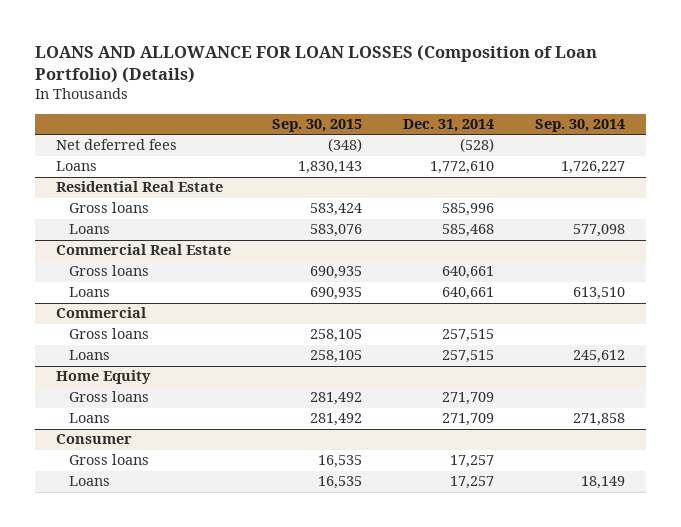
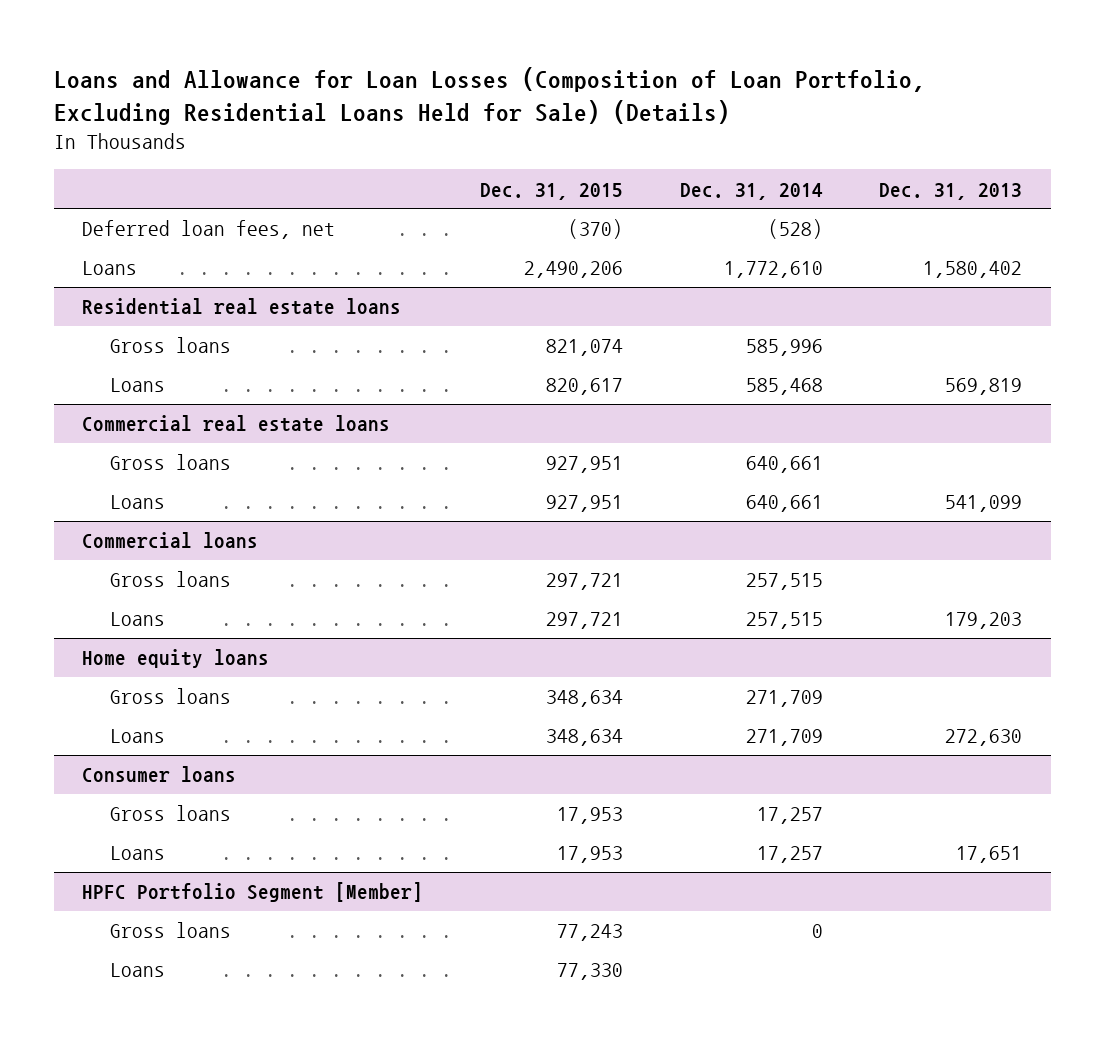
[35,44,598,83] LOANS AND ALLOWANCE FOR LOAN LOSSES (Composition of Loan Portfolio) (Details) -> [53,66,925,125] Loans and Allowance for Loan Losses (Composition of Loan Portfolio, Excluding Residential Loans Held for Sale) (Details)
[271,118,362,132] Sep. 30, 2015 -> none
[535,118,626,132] Sep. 30, 2014 -> none
none -> [479,182,623,200] Dec. 31, 2015
none -> [879,182,1023,200] Dec. 31, 2013
[55,139,177,151] Net deferred fees -> [82,220,336,240] Deferred loan fees, net
[55,181,223,193] Residential Real Estate -> [82,298,402,316] Residential real estate loans
[55,244,231,256] Commercial Real Estate -> [82,415,391,433] Commercial real estate loans
[55,307,146,319] Commercial -> [82,532,259,550] Commercial loans
[55,370,151,385] Home Equity -> [82,649,270,669] Home equity loans
[55,434,132,445] Consumer -> [82,766,237,783] Consumer loans
none -> [82,882,424,903] HPFC Portfolio Segment [Member]
none -> [110,922,232,939] Gross loans
none -> [110,963,166,978] Loans

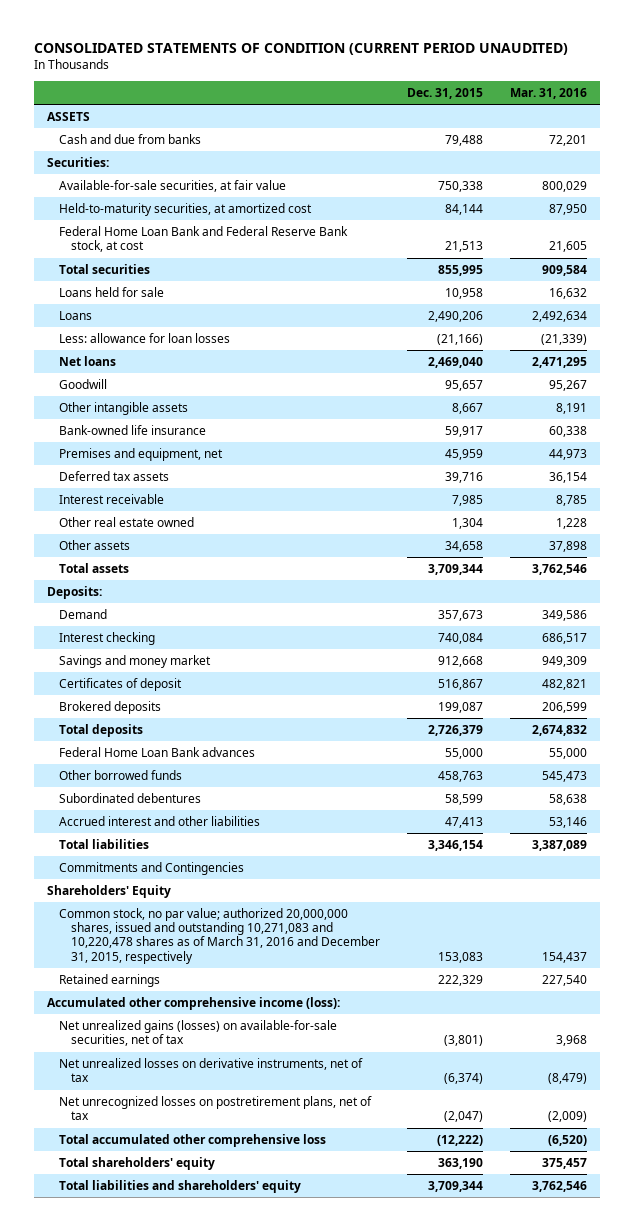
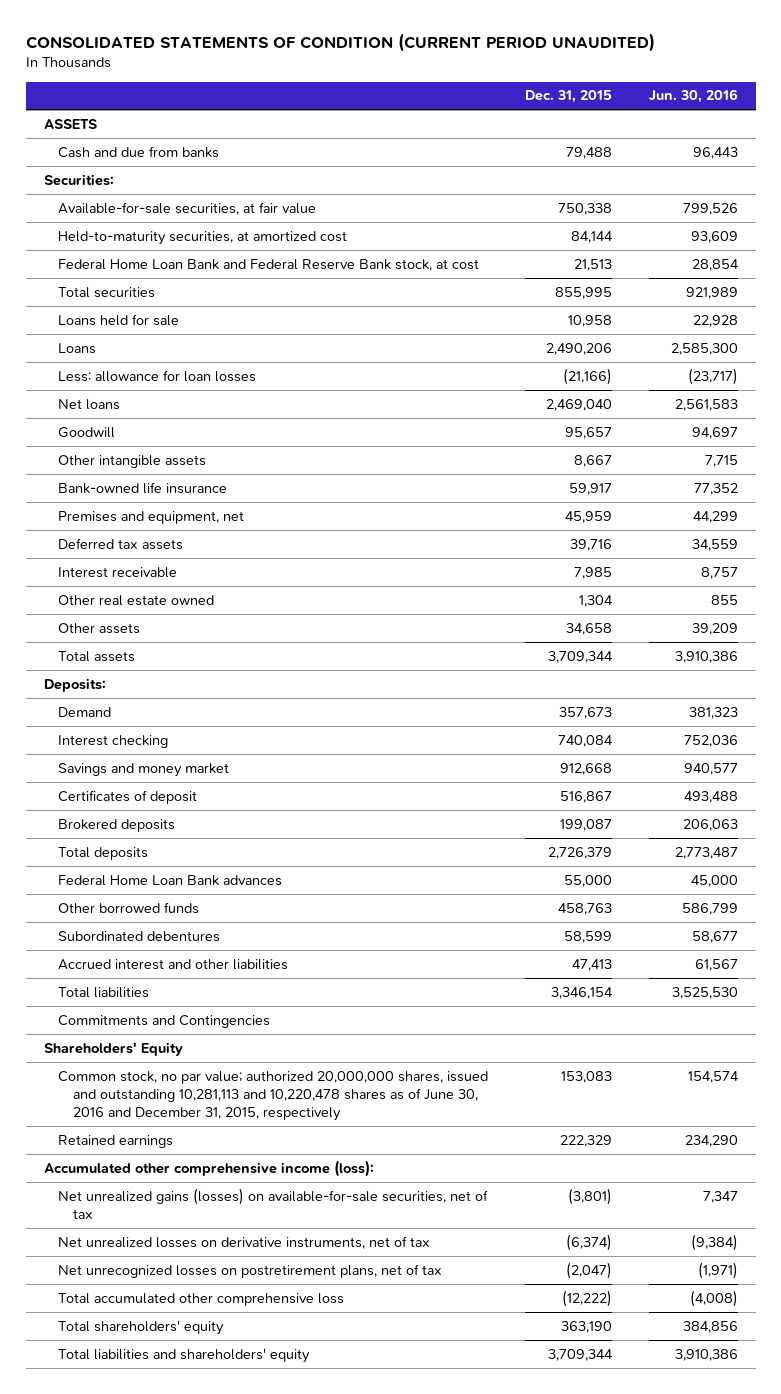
[509,87,587,99] Mar. 31, 2016 -> none
none -> [648,89,738,104] Jun. 30, 2016
[59,908,381,964] Common stock, no par value; authorized 20,000,000 shares, issued and outstanding 10,271,083 and 10,220,478 shares as of March 31, 2016 and December 31, 2015, respectively -> [58,1070,489,1122] Common stock, no par value; authorized 20,000,000 shares, issued and outstanding 10,281,113 and 10,220,478 shares as of June 30, 2016 and December 31, 2015, respectively

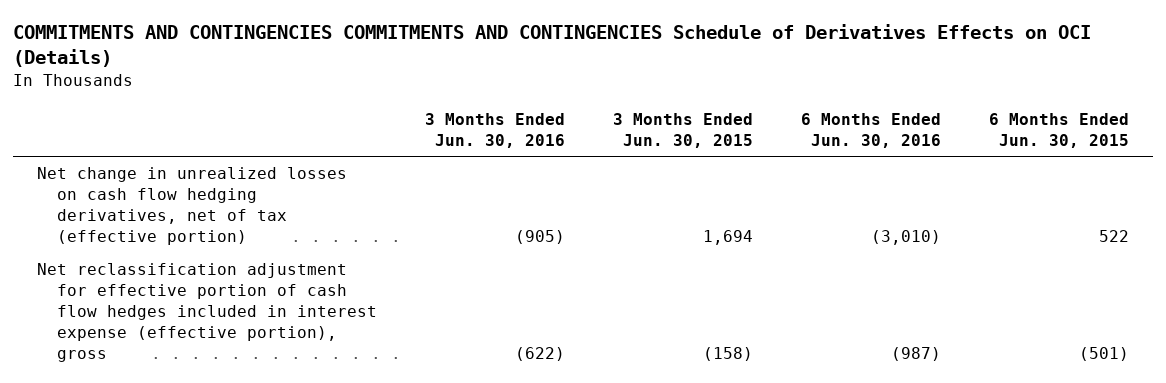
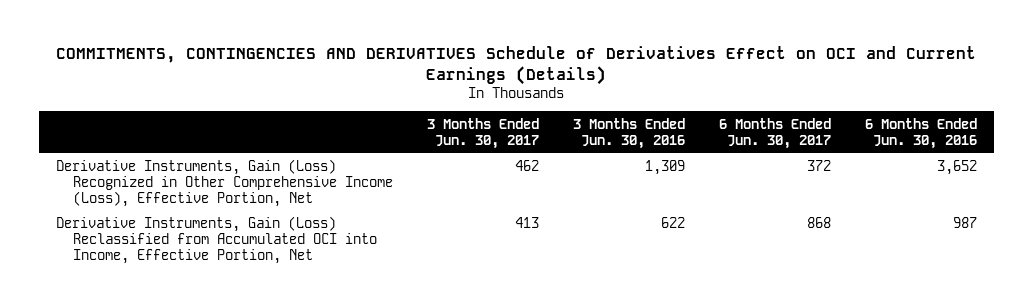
[13,23,1092,67] COMMITMENTS AND CONTINGENCIES COMMITMENTS AND CONTINGENCIES Schedule of Derivatives Effects on OCI (Details) -> [56,46,977,85] COMMITMENTS, CONTINGENCIES AND DERIVATIVES Schedule of Derivatives Effect on OCI and Current Earnings (Details)
[612,112,753,148] 3 Months Ended Jun. 30, 2015 -> none
[988,112,1129,148] 6 Months Ended Jun. 30, 2015 -> none
none -> [427,117,540,149] 3 Months Ended Jun. 30, 2017
none -> [719,117,832,149] 6 Months Ended Jun. 30, 2017
[37,263,377,363] Net reclassification adjustment for effective portion of cash flow hedges included in interest expense (effective portion), gross -> none
[37,167,348,246] Net change in unrealized losses on cash flow hedging derivatives, net of tax (effective portion) -> [55,159,394,208] Derivative Instruments, Gain (Loss) Recognized in Other Comprehensive Income (Loss), Effective Portion, Net
[514,230,565,245] (905) -> [645,160,686,176] 1,309
[870,230,941,246] (3,010) -> [937,160,978,176] 3,652
none -> [55,216,378,265] Derivative Instruments, Gain (Loss) Reclassified from Accumulated OCI into Income, Effective Portion, Net

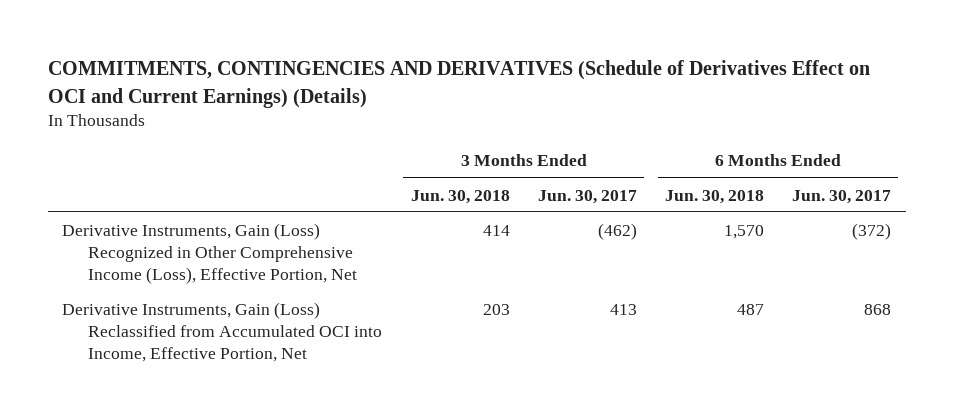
[56,46,977,85] COMMITMENTS, CONTINGENCIES AND DERIVATIVES Schedule of Derivatives Effect on OCI and Current Earnings (Details) -> [48,60,871,108] COMMITMENTS, CONTINGENCIES AND DERIVATIVES (Schedule of Derivatives Effect on OCI and Current Earnings) (Details)
[573,117,686,149] 3 Months Ended Jun. 30, 2016 -> none
[865,117,978,149] 6 Months Ended Jun. 30, 2016 -> none
none -> [410,189,510,204] Jun. 30, 2018
none -> [665,189,765,204] Jun. 30, 2018
[515,160,540,172] 462 -> [597,222,637,240] (462)
[807,160,832,172] 372 -> [852,222,892,240] (372)

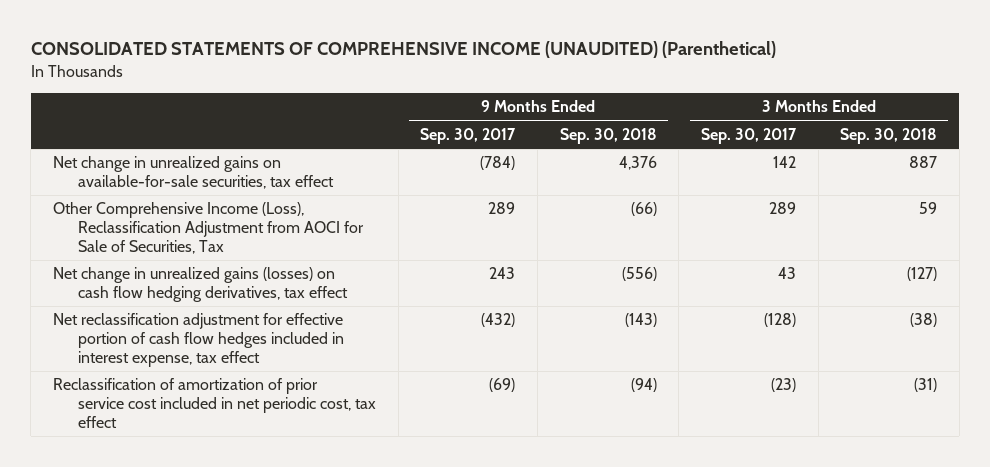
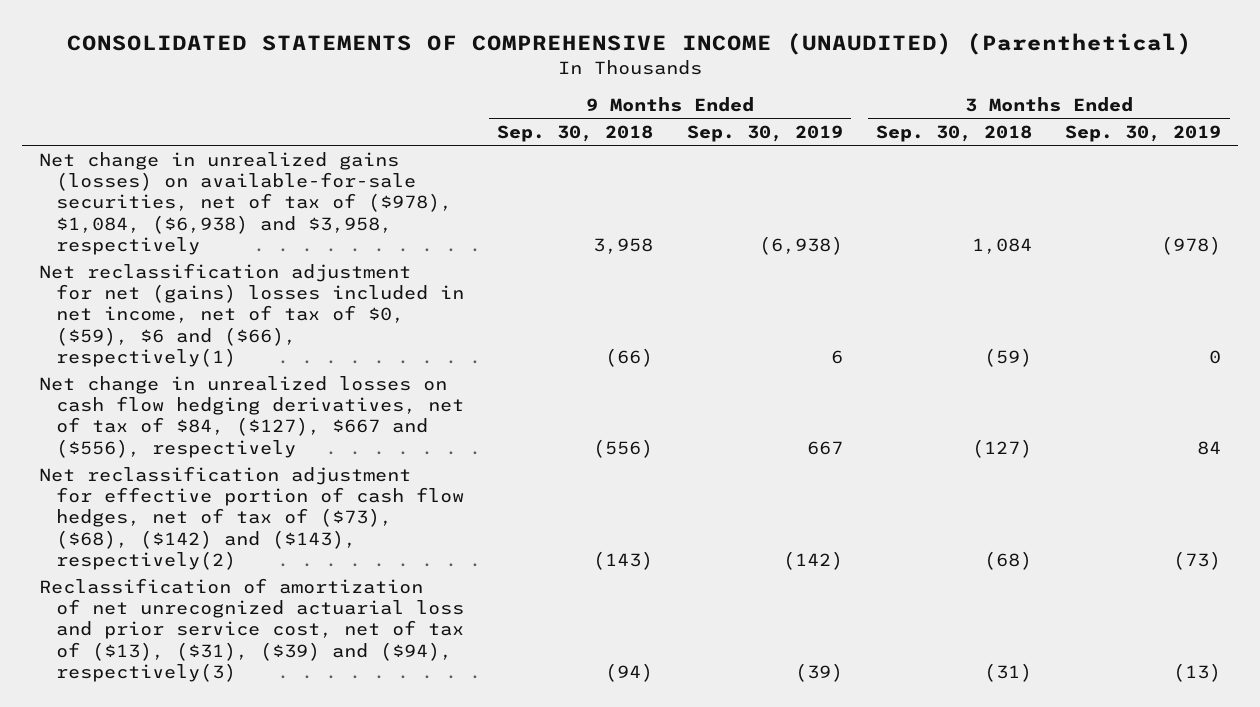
[420,127,517,144] Sep. 30, 2017 -> none
[700,127,797,144] Sep. 30, 2017 -> none
none -> [686,124,843,142] Sep. 30, 2019
none -> [1065,124,1222,142] Sep. 30, 2019
[52,156,335,190] Net change in unrealized gains on available-for-sale securities, tax effect -> [38,151,453,255] Net change in unrealized gains (losses) on available-for-sale securities, net of tax of ($978), $1,084, ($6,938) and $3,958, respectively
[618,156,657,171] 4,376 -> [593,237,654,254] 3,958
[909,156,938,169] 887 -> [971,237,1032,254] 1,084
[52,202,365,254] Other Comprehensive Income (Loss), Reclassification Adjustment from AOCI for Sale of Securities, Tax -> [38,262,465,367] Net reclassification adjustment for net (gains) losses included in net income, net of tax of $0, ($59), $6 and ($66), respectively(1)
[919,202,938,215] 59 -> [983,347,1032,367] (59)
[52,267,349,303] Net change in unrealized gains (losses) on cash flow hedging derivatives, tax effect -> [38,375,465,458] Net change in unrealized losses on cash flow hedging derivatives, net of tax of $84, ($127), $667 and ($556), respectively
[52,313,345,367] Net reclassification adjustment for effective portion of cash flow hedges included in interest expense, tax effect -> [38,465,465,570] Net reclassification adjustment for effective portion of cash flow hedges, net of tax of ($73), ($68), ($142) and ($143), respectively(2)
[910,313,938,328] (38) -> [983,550,1032,570] (68)
[52,378,377,428] Reclassification of amortization of prior service cost included in net periodic cost, tax effect -> [38,577,465,682] Reclassification of amortization of net unrecognized actuarial loss and prior service cost, net of tax of ($13), ($31), ($39) and ($94), respectively(3)

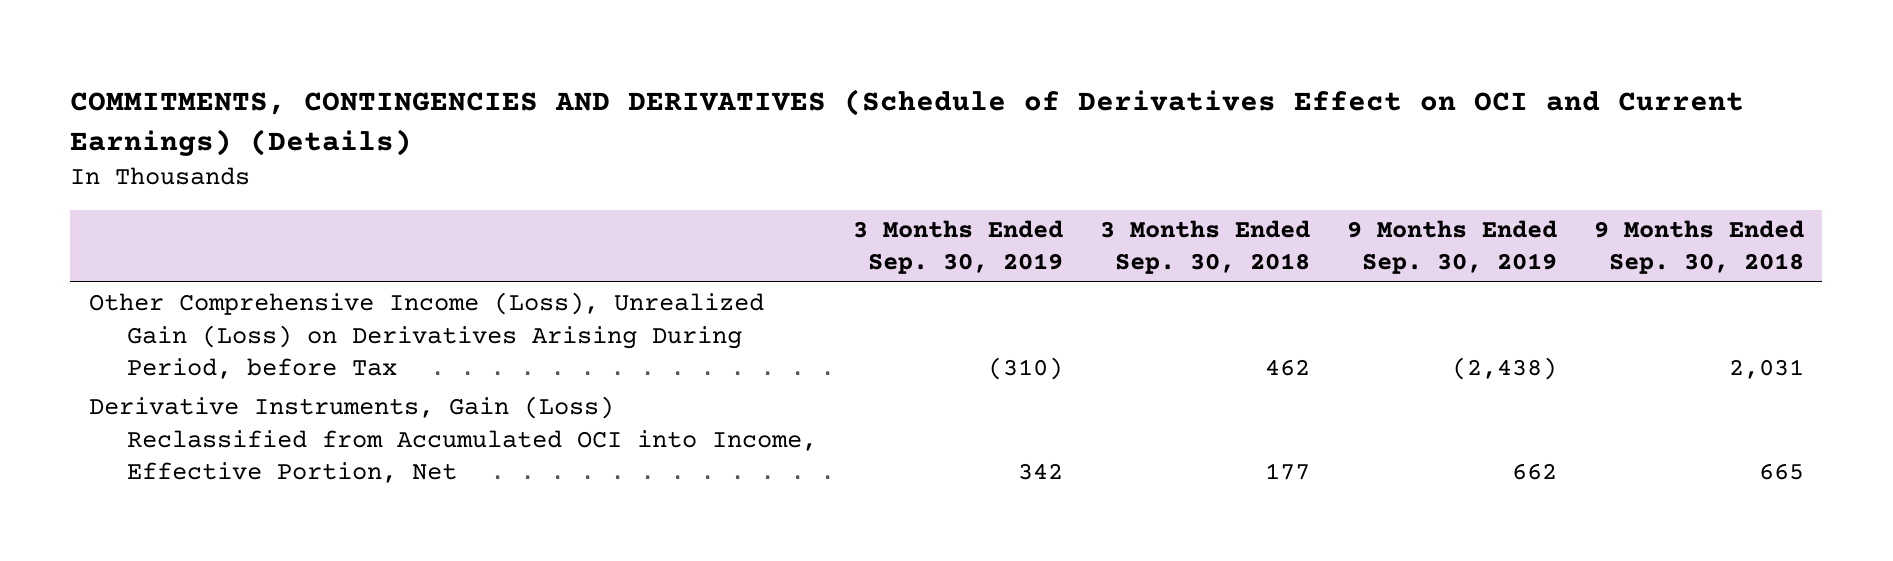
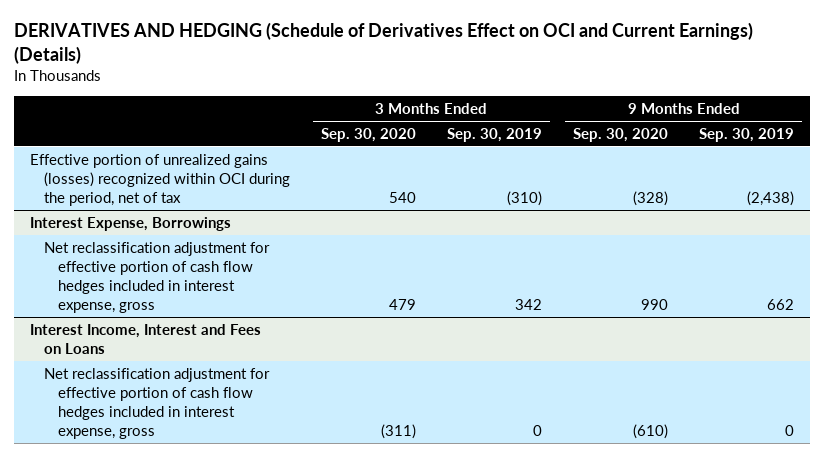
[70,89,1745,156] COMMITMENTS, CONTINGENCIES AND DERIVATIVES (Schedule of Derivatives Effect on OCI and Current Earnings) (Details) -> [13,22,753,64] DERIVATIVES AND HEDGING (Schedule of Derivatives Effect on OCI and Current Earnings) (Details)
[1100,220,1311,275] 3 Months Ended Sep. 30, 2018 -> none
[1594,220,1805,275] 9 Months Ended Sep. 30, 2018 -> none
none -> [320,127,416,142] Sep. 30, 2020
none -> [573,127,669,142] Sep. 30, 2020
[88,292,764,379] Other Comprehensive Income (Loss), Unrealized Gain (Loss) on Derivatives Arising During Period, before Tax -> [29,153,290,206] Effective portion of unrealized gains (losses) recognized within OCI during the period, net of tax
none -> [29,216,231,231] Interest Expense, Borrowings
[88,396,817,483] Derivative Instruments, Gain (Loss) Reclassified from Accumulated OCI into Income, Effective Portion, Net -> [43,241,270,314] Net reclassification adjustment for effective portion of cash flow hedges included in interest expense, gross
none -> [29,323,261,354] Interest Income, Interest and Fees on Loans
none -> [43,367,270,440] Net reclassification adjustment for effective portion of cash flow hedges included in interest expense, gross

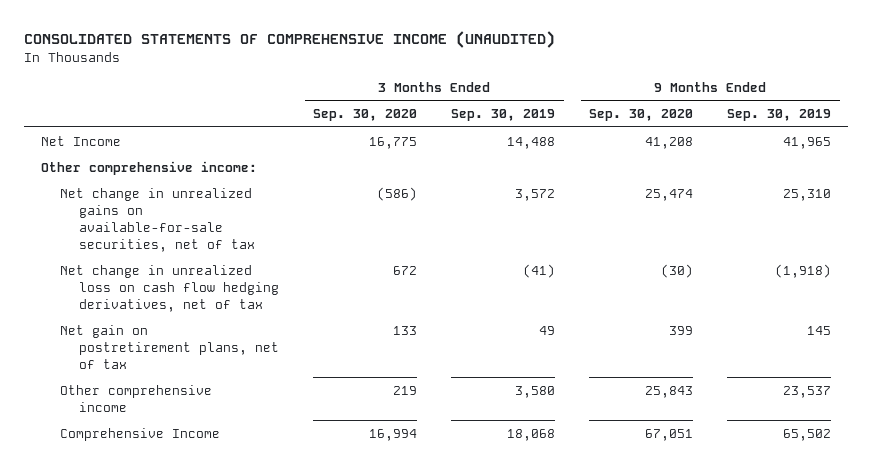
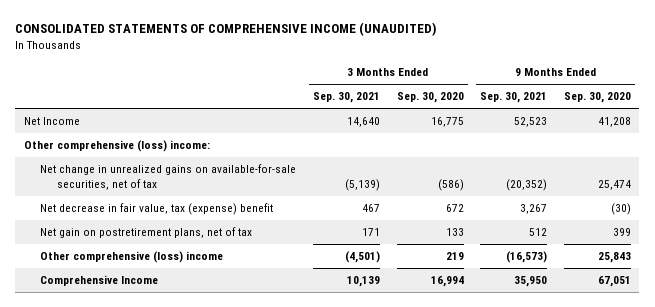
[451,109,556,122] Sep. 30, 2019 -> none
[727,109,832,122] Sep. 30, 2019 -> none
none -> [313,92,381,104] Sep. 30, 2021
none -> [480,92,548,104] Sep. 30, 2021
[40,160,257,175] Other comprehensive income: -> [23,140,210,153] Other comprehensive (loss) income:
[59,264,280,312] Net change in unrealized loss on cash flow hedging derivatives, net of tax -> [40,203,274,216] Net decrease in fair value, tax (expense) benefit
[59,384,212,412] Other comprehensive income -> [40,251,224,264] Other comprehensive (loss) income

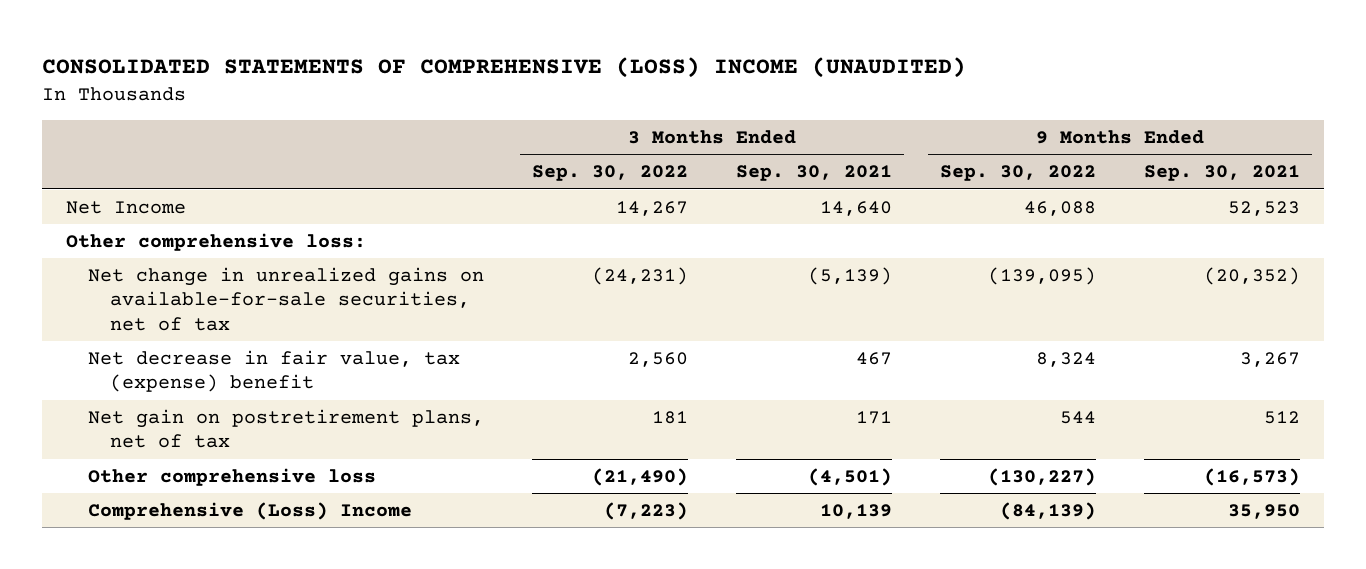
[15,22,437,37] CONSOLIDATED STATEMENTS OF COMPREHENSIVE INCOME (UNAUDITED) -> [42,57,967,79] CONSOLIDATED STATEMENTS OF COMPREHENSIVE (LOSS) INCOME (UNAUDITED)
[396,92,464,104] Sep. 30, 2020 -> none
[564,92,632,104] Sep. 30, 2020 -> none
none -> [532,165,689,182] Sep. 30, 2022
none -> [940,165,1097,182] Sep. 30, 2022
[23,140,210,153] Other comprehensive (loss) income: -> [66,232,367,251] Other comprehensive loss:
[40,251,224,264] Other comprehensive (loss) income -> [87,467,376,486] Other comprehensive loss
[40,275,159,287] Comprehensive Income -> [87,501,412,520] Comprehensive (Loss) Income

